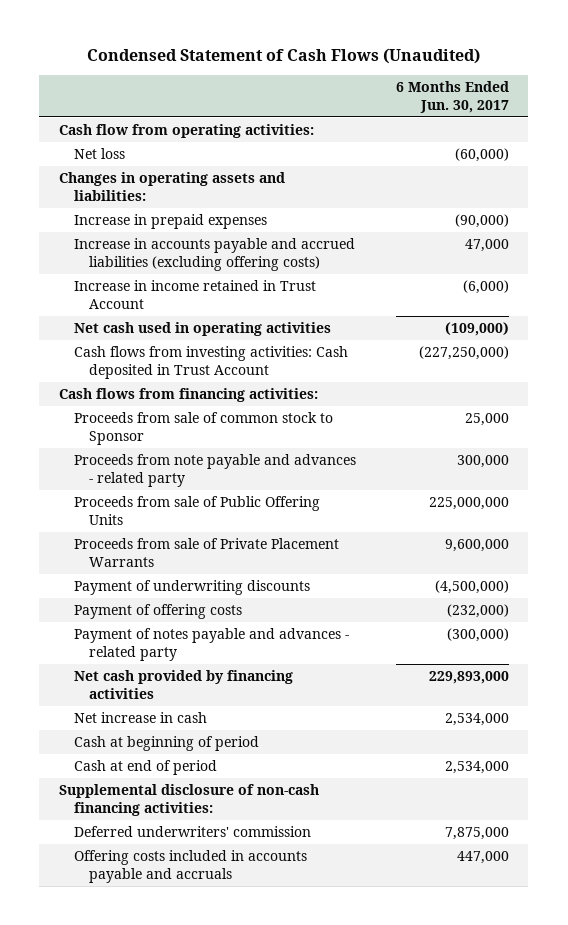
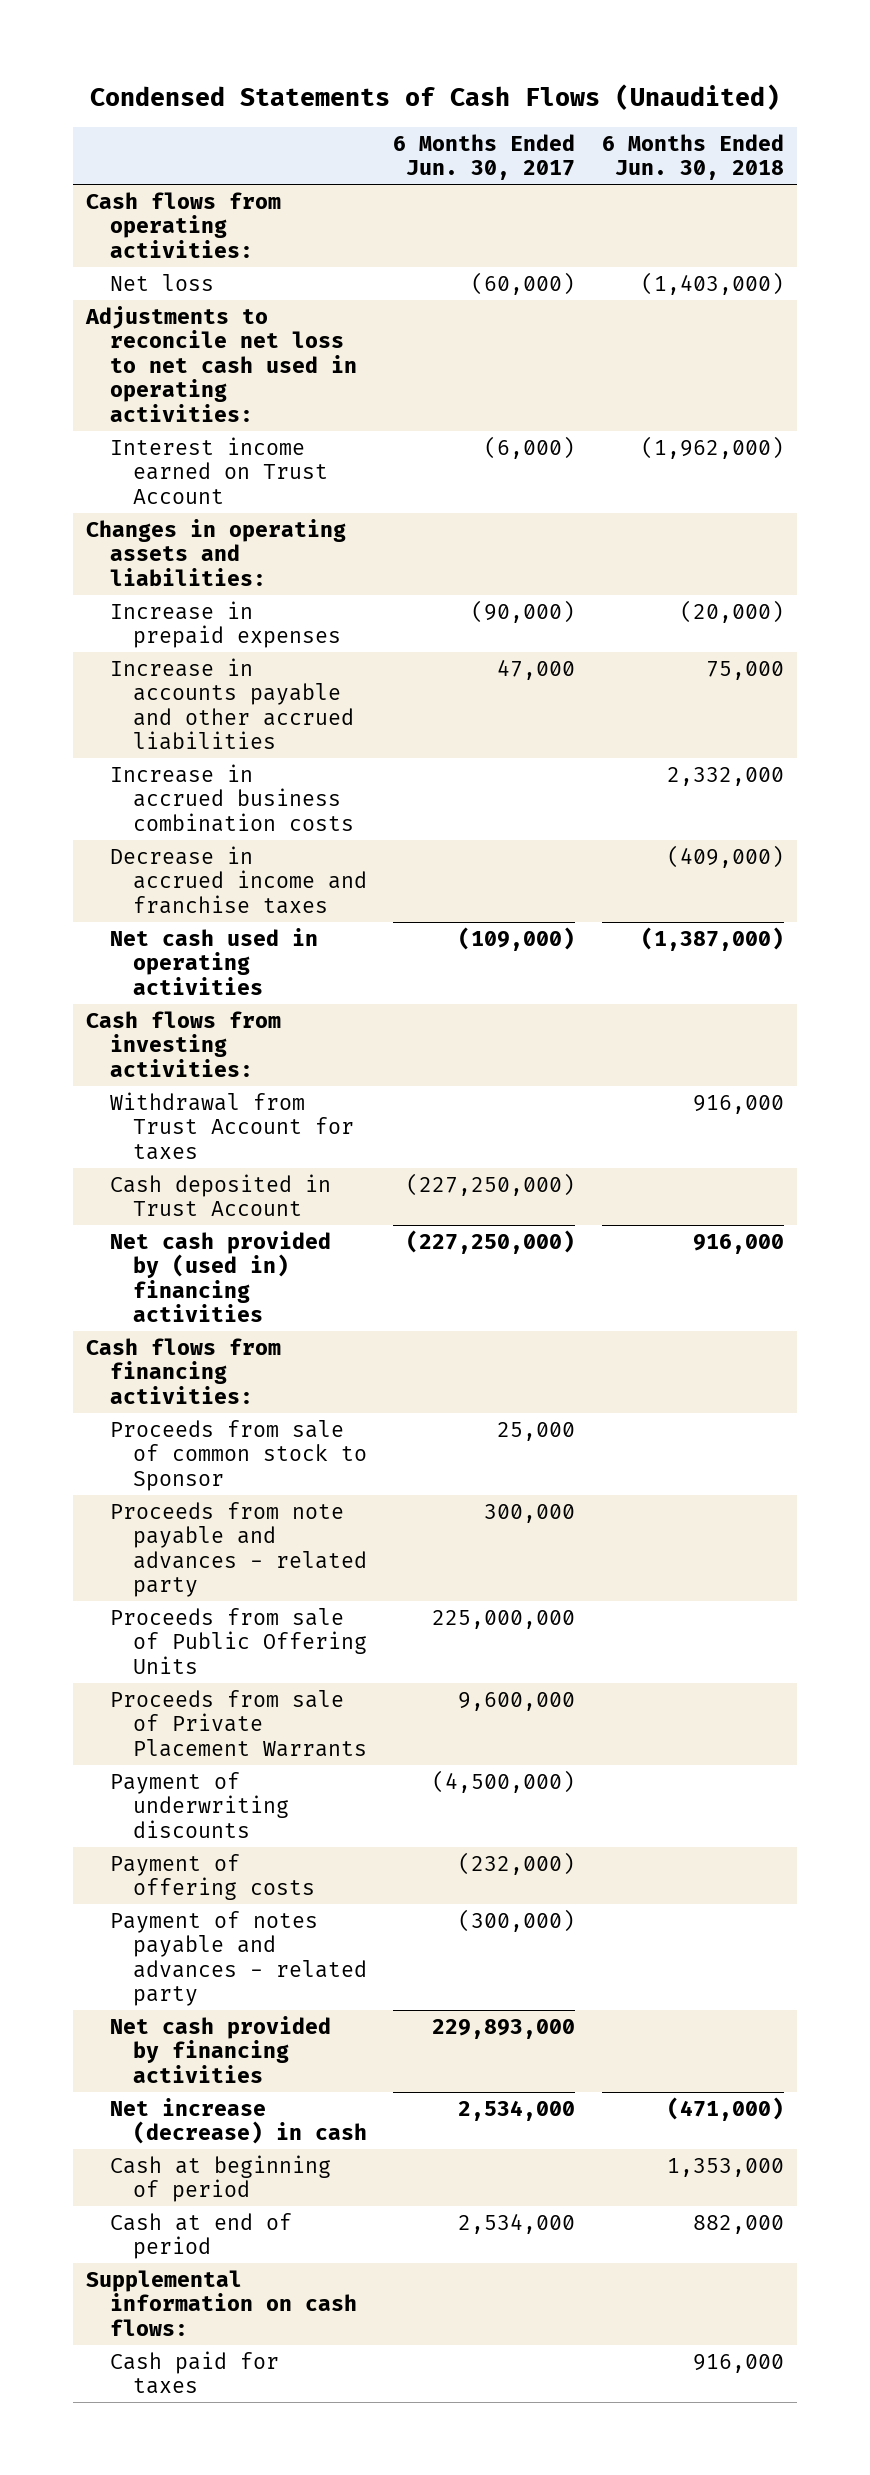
[86,48,480,65] Condensed Statement of Cash Flows (Unaudited) -> [89,83,780,110] Condensed Statements of Cash Flows (Unaudited)
none -> [601,133,784,181] 6 Months Ended Jun. 30, 2018
[59,124,315,139] Cash flow from operating activities: -> [86,191,282,258] Cash flows from operating activities:
none -> [85,305,357,422] Adjustments to reconcile net loss to net cash used in operating activities:
none -> [109,436,328,504] Interest income earned on Trust Account
[74,280,317,309] Increase in income retained in Trust Account -> none
[74,238,356,271] Increase in accounts payable and accrued liabilities (excluding offering costs) -> [109,657,354,751] Increase in accounts payable and other accrued liabilities
none -> [109,763,354,832] Increase in accrued business combination costs
none -> [109,845,367,914] Decrease in accrued income and franchise taxes
none -> [86,1010,282,1077] Cash flows from investing activities:
none -> [109,1091,354,1160] Withdrawal from Trust Account for taxes
[74,346,349,379] Cash flows from investing activities: Cash deposited in Trust Account -> [109,1173,331,1217] Cash deposited in Trust Account
none -> [109,1230,331,1323] Net cash provided by (used in) financing activities
[74,712,208,724] Net increase in cash -> [109,2097,367,2145] Net increase (decrease) in cash
[59,784,320,816] Supplemental disclosure of non-cash financing activities: -> none
[74,826,312,838] Deferred underwriters' commission -> none
[74,850,308,883] Offering costs included in accounts payable and accruals -> none
none -> [86,2269,357,2336] Supplemental information on cash flows:
none -> [109,2350,279,2395] Cash paid for taxes

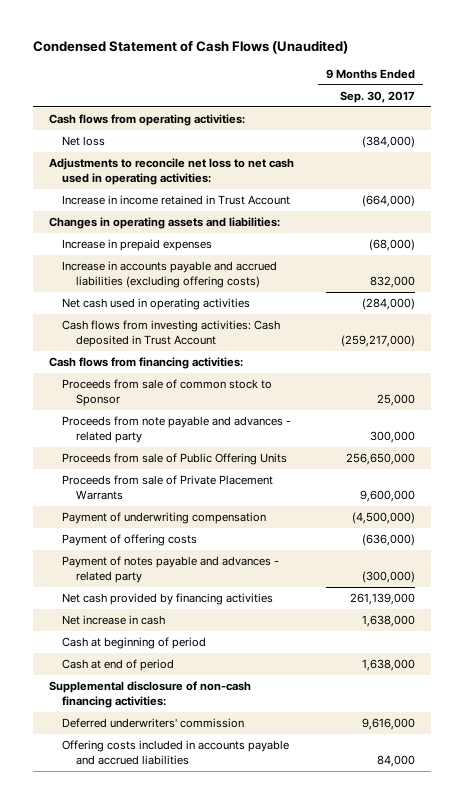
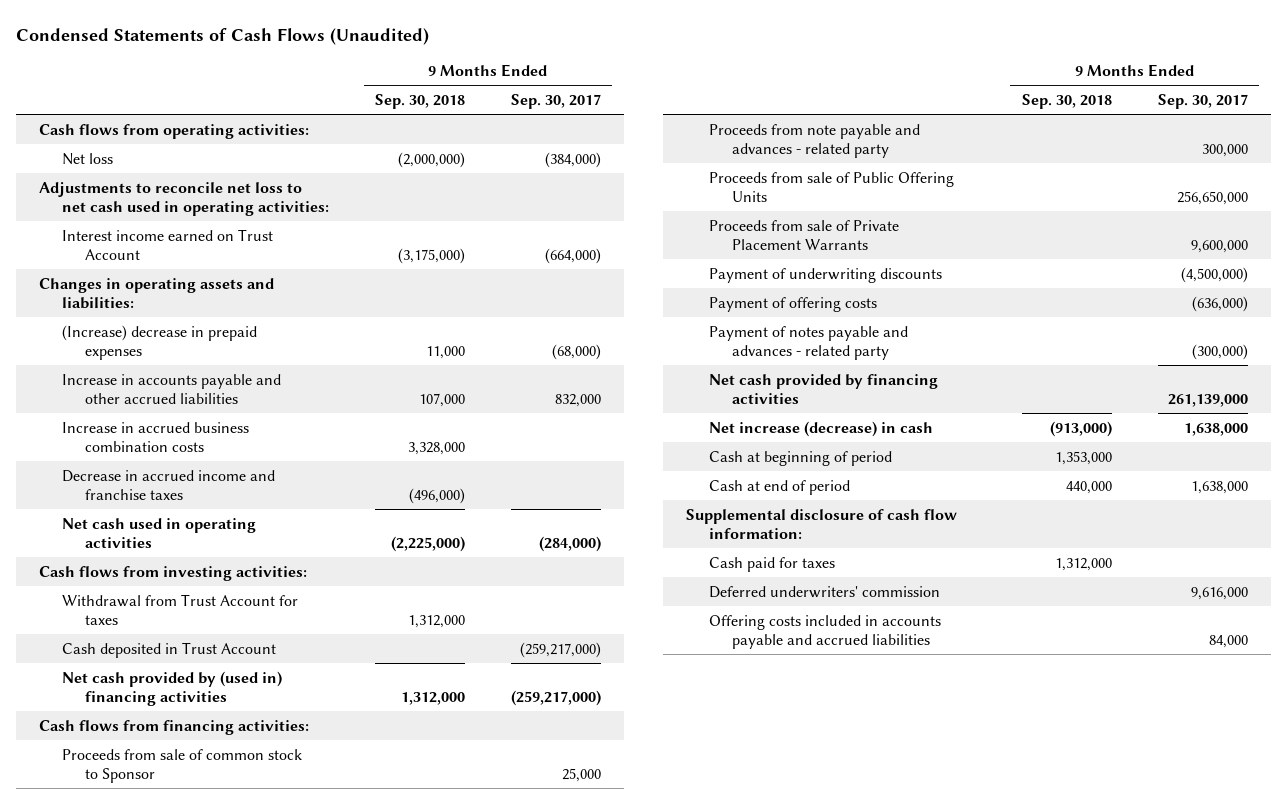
[32,39,348,54] Condensed Statement of Cash Flows (Unaudited) -> [16,27,430,45] Condensed Statements of Cash Flows (Unaudited)
none -> [375,94,466,110] Sep. 30, 2018
[62,195,291,206] Increase in income retained in Trust Account -> [62,228,274,260] Interest income earned on Trust Account
[62,239,213,252] Increase in prepaid expenses -> [62,324,258,360] (Increase) decrease in prepaid expenses
[62,261,278,288] Increase in accounts payable and accrued liabilities (excluding offering costs) -> [62,373,282,404] Increase in accounts payable and other accrued liabilities
none -> [62,421,250,452] Increase in accrued business combination costs
none -> [62,469,276,500] Decrease in accrued income and franchise taxes
none -> [39,565,308,581] Cash flows from investing activities:
none -> [62,593,299,625] Withdrawal from Trust Account for taxes
[62,320,281,347] Cash flows from investing activities: Cash deposited in Trust Account -> [62,641,277,658] Cash deposited in Trust Account
none -> [62,670,283,706] Net cash provided by (used in) financing activities
[62,512,267,525] Payment of underwriting compensation -> [709,267,943,283] Payment of underwriting discounts
[62,615,166,626] Net increase in cash -> [709,420,934,437] Net increase (decrease) in cash
[48,681,251,708] Supplemental disclosure of non-cash financing activities: -> none
none -> [686,508,958,539] Supplemental disclosure of cash flow information:
none -> [709,556,836,572] Cash paid for taxes

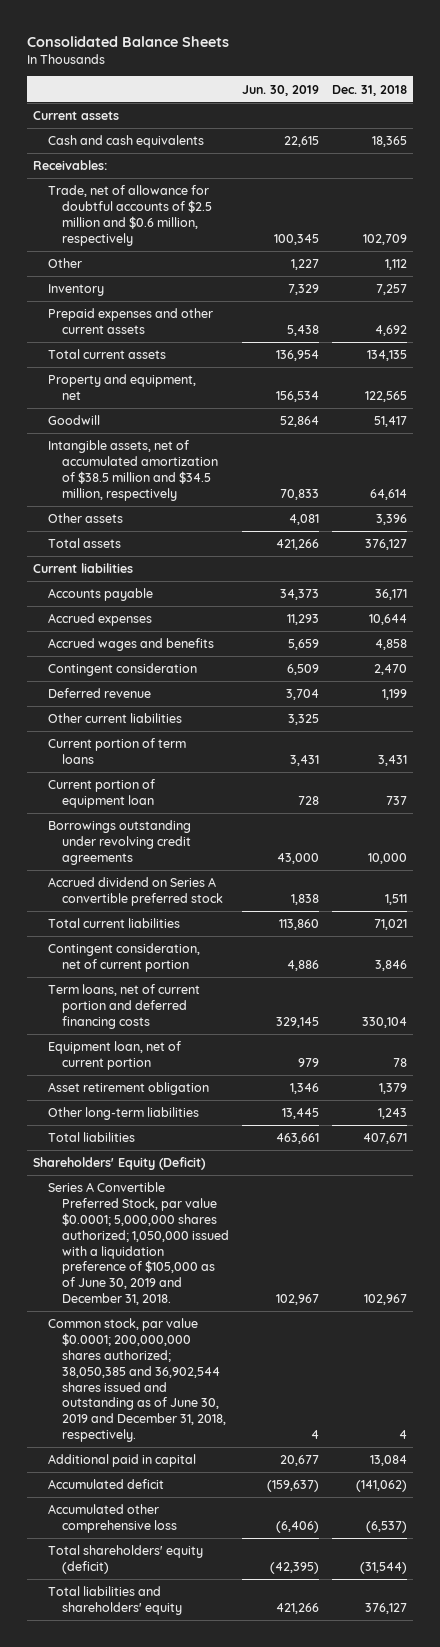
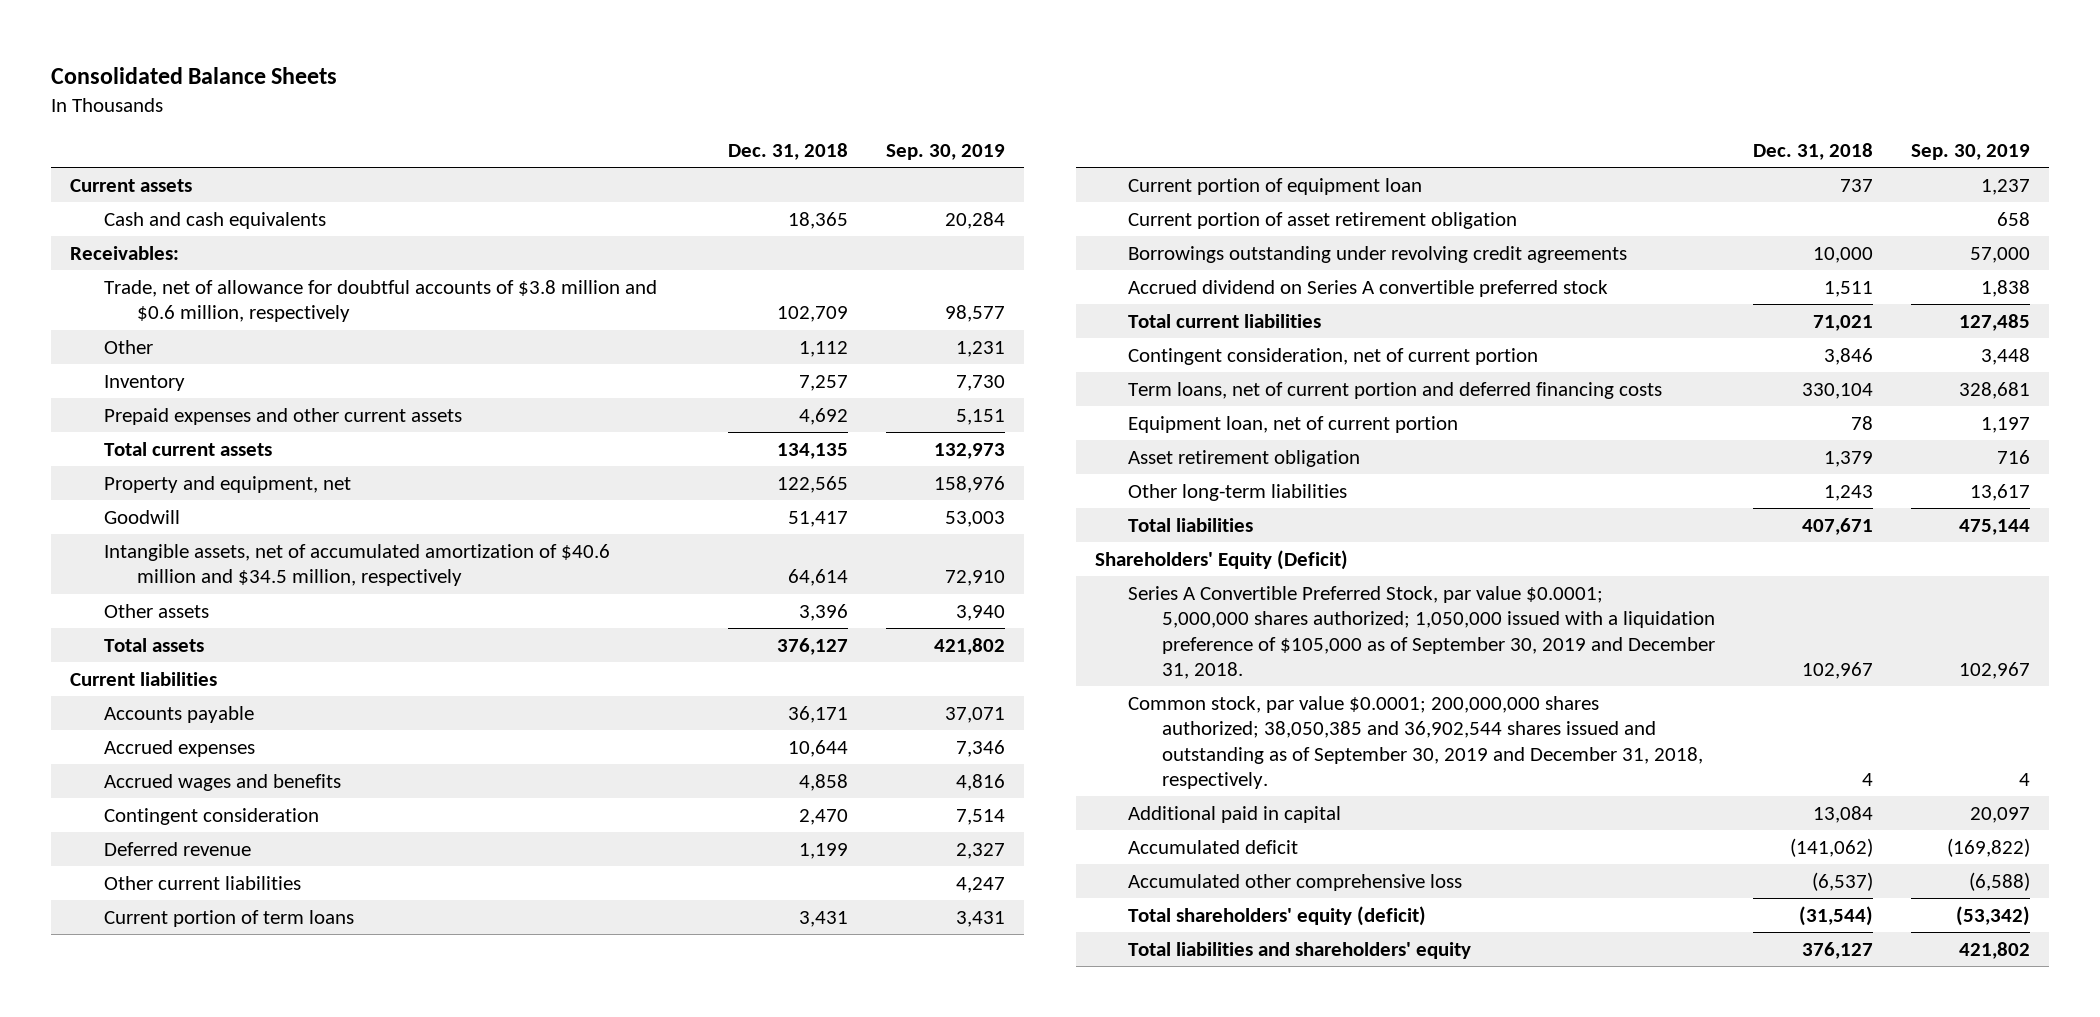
[241,84,319,96] Jun. 30, 2019 -> none
none -> [885,143,1005,160] Sep. 30, 2019
[47,185,212,246] Trade, net of allowance for doubtful accounts of $2.5 million and $0.6 million, respectively -> [103,279,657,323] Trade, net of allowance for doubtful accounts of $3.8 million and $0.6 million, respectively
[47,440,218,501] Intangible assets, net of accumulated amortization of $38.5 million and $34.5 million, respectively -> [103,543,610,587] Intangible assets, net of accumulated amortization of $40.6 million and $34.5 million, respectively
none -> [1128,211,1518,229] Current portion of asset retirement obligation
[47,1182,229,1306] Series A Convertible Preferred Stock, par value $0.0001; 5,000,000 shares authorized; 1,050,000 issued with a liquidation preference of $105,000 as of June 30, 2019 and December 31, 2018. -> [1128,585,1715,680] Series A Convertible Preferred Stock, par value $0.0001; 5,000,000 shares authorized; 1,050,000 issued with a liquidation preference of $105,000 as of September 30, 2019 and December 31, 2018.
[47,1318,226,1443] Common stock, par value $0.0001; 200,000,000 shares authorized; 38,050,385 and 36,902,544 shares issued and outstanding as of June 30, 2019 and December 31, 2018, respectively. -> [1128,695,1703,790] Common stock, par value $0.0001; 200,000,000 shares authorized; 38,050,385 and 36,902,544 shares issued and outstanding as of September 30, 2019 and December 31, 2018, respectively.

